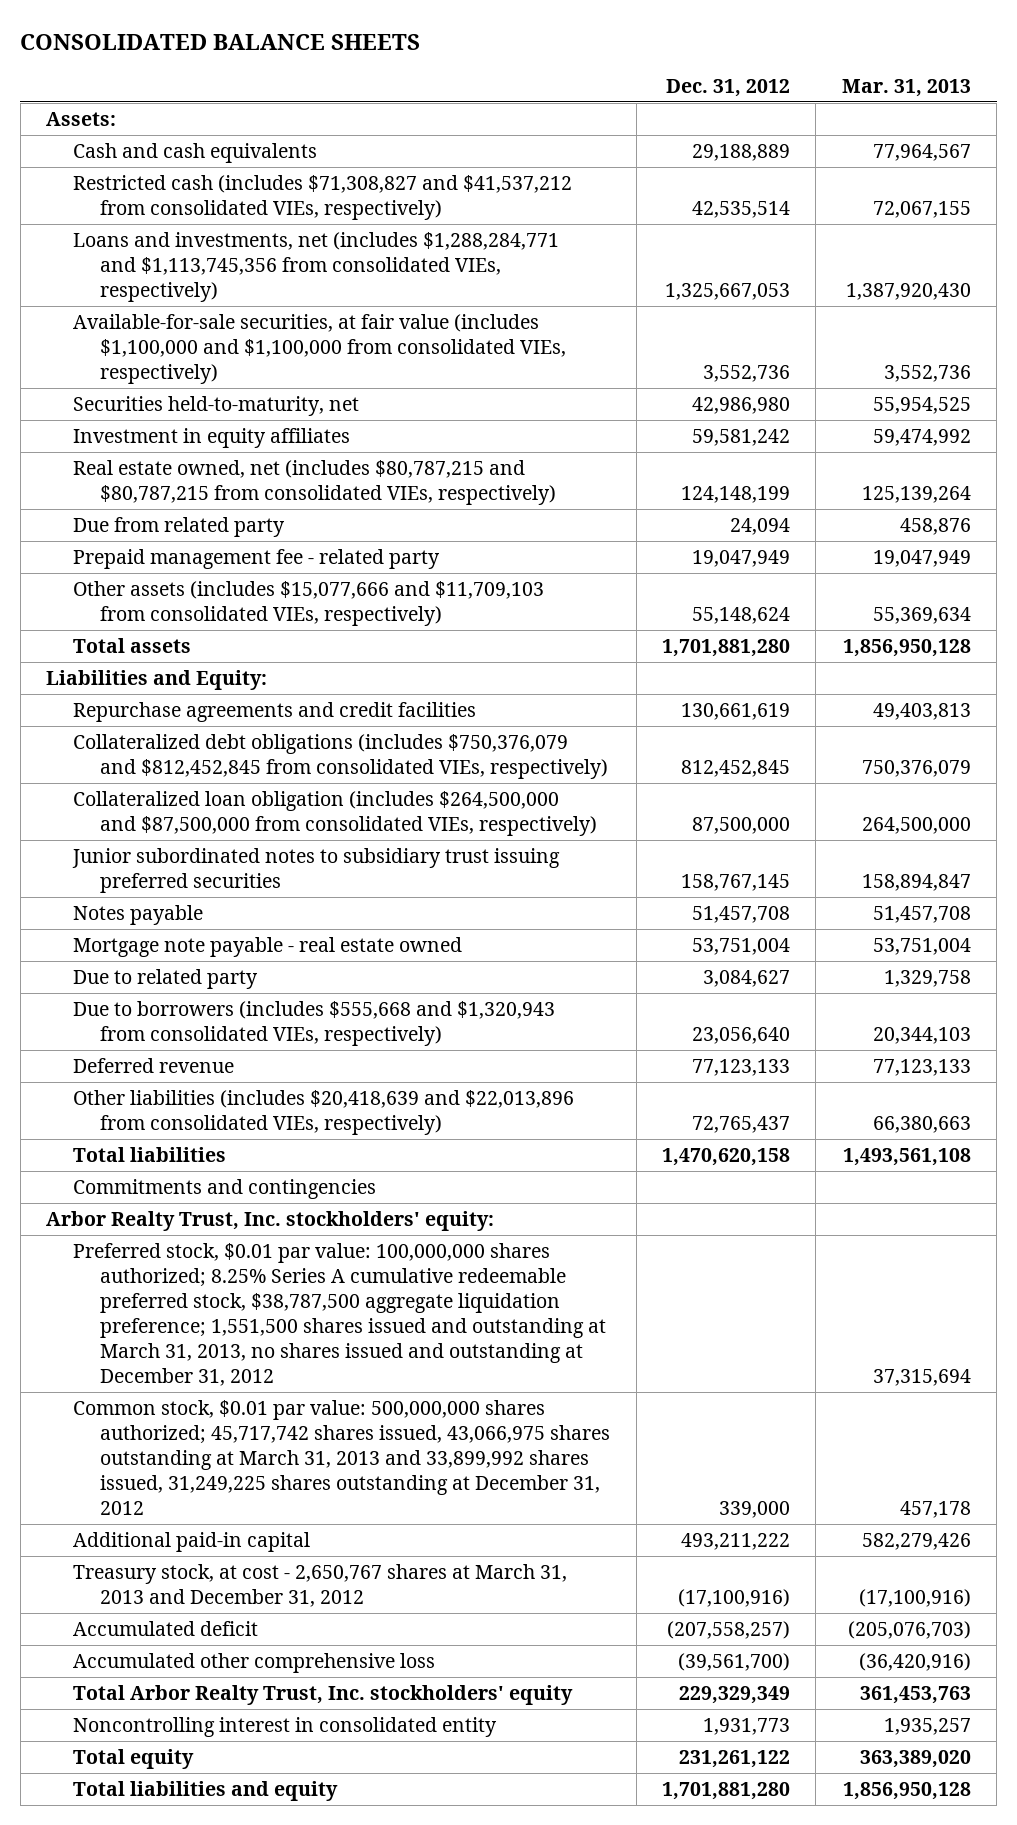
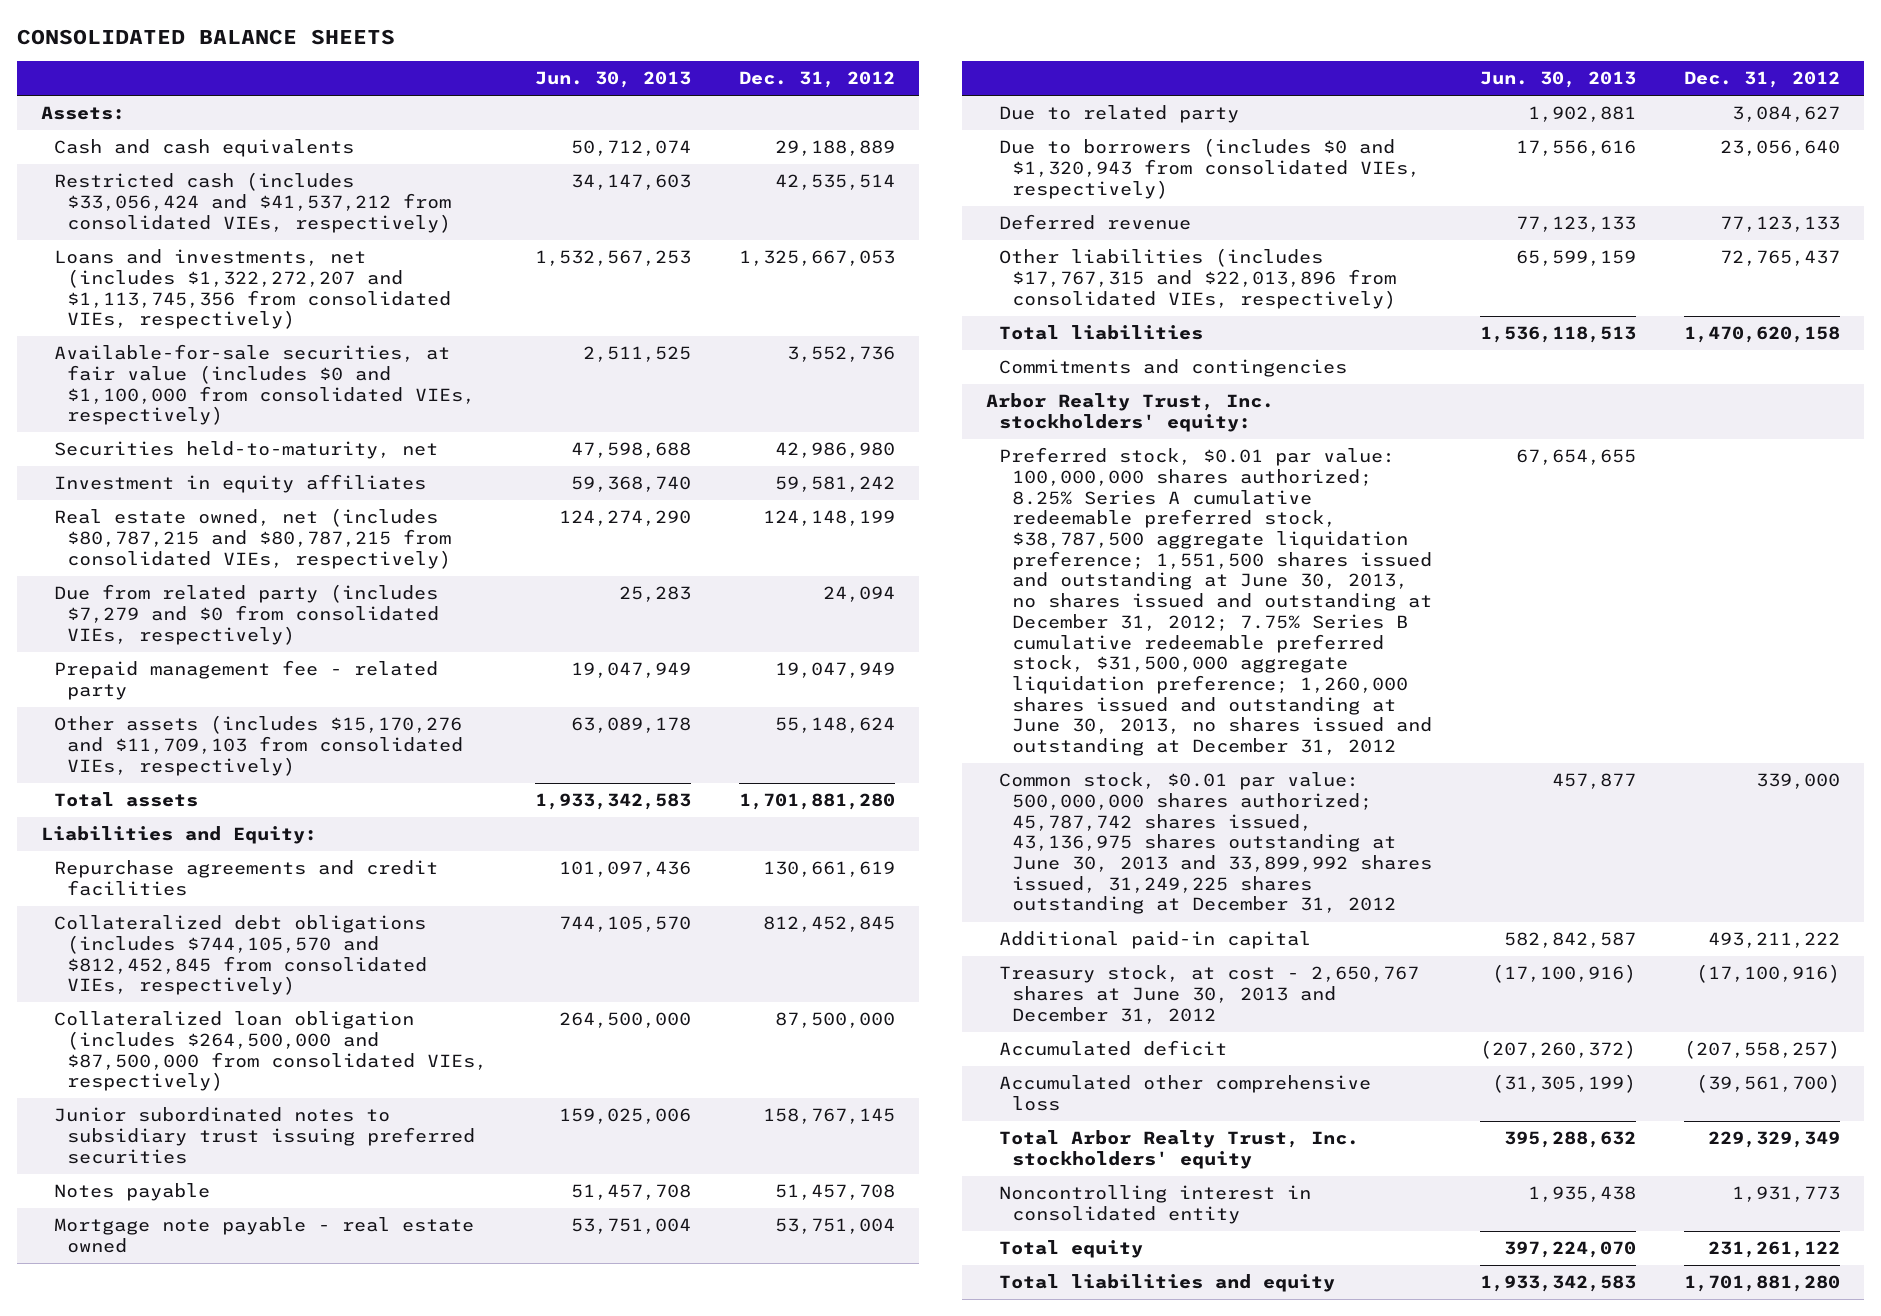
[841,78,971,97] Mar. 31, 2013 -> none
none -> [534,71,691,89] Jun. 30, 2013
[73,175,573,221] Restricted cash (includes $71,308,827 and $41,537,212 from consolidated VIEs, respectively) -> [53,172,451,233] Restricted cash (includes $33,056,424 and $41,537,212 from consolidated VIEs, respectively)
[73,232,560,303] Loans and investments, net (includes $1,288,284,771 and $1,113,745,356 from consolidated VIEs, respectively) -> [53,249,451,330] Loans and investments, net (includes $1,322,272,207 and $1,113,745,356 from consolidated VIEs, respectively)
[73,314,567,385] Available-for-sale securities, at fair value (includes $1,100,000 and $1,100,000 from consolidated VIEs, respectively) -> [53,344,475,426] Available-for-sale securities, at fair value (includes $0 and $1,100,000 from consolidated VIEs, respectively)
[73,517,286,538] Due from related party -> [53,584,439,645] Due from related party (includes $7,279 and $0 from consolidated VIEs, respectively)
[73,581,545,627] Other assets (includes $15,077,666 and $11,709,103 from consolidated VIEs, respectively) -> [53,715,463,776] Other assets (includes $15,170,276 and $11,709,103 from consolidated VIEs, respectively)
[73,734,609,780] Collateralized debt obligations (includes $750,376,079 and $812,452,845 from consolidated VIEs, respectively) -> [53,915,427,996] Collateralized debt obligations (includes $744,105,570 and $812,452,845 from consolidated VIEs, respectively)
[73,1001,556,1047] Due to borrowers (includes $555,668 and $1,320,943 from consolidated VIEs, respectively) -> [999,138,1421,199] Due to borrowers (includes $0 and $1,320,943 from consolidated VIEs, respectively)
[73,1090,575,1136] Other liabilities (includes $20,418,639 and $22,013,896 from consolidated VIEs, respectively) -> [999,248,1397,309] Other liabilities (includes $17,767,315 and $22,013,896 from consolidated VIEs, respectively)
[73,1243,607,1387] Preferred stock, $0.01 par value: 100,000,000 shares authorized; 8.25% Series A cumulative redeemable preferred stock, $38,787,500 aggregate liquidation preference; 1,551,500 shares issued and outstanding at March 31, 2013, no shares issued and outstanding at December 31, 2012 -> [999,447,1433,757] Preferred stock, $0.01 par value: 100,000,000 shares authorized; 8.25% Series A cumulative redeemable preferred stock, $38,787,500 aggregate liquidation preference; 1,551,500 shares issued and outstanding at June 30, 2013, no shares issued and outstanding at December 31, 2012; 7.75% Series B cumulative redeemable preferred stock, $31,500,000 aggregate liquidation preference; 1,260,000 shares issued and outstanding at June 30, 2013, no shares issued and outstanding at December 31, 2012
[73,1400,611,1516] Common stock, $0.01 par value: 500,000,000 shares authorized; 45,717,742 shares issued, 43,066,975 shares outstanding at March 31, 2013 and 33,899,992 shares issued, 31,249,225 shares outstanding at December 31, 2012 -> [999,772,1433,915] Common stock, $0.01 par value: 500,000,000 shares authorized; 45,787,742 shares issued, 43,136,975 shares outstanding at June 30, 2013 and 33,899,992 shares issued, 31,249,225 shares outstanding at December 31, 2012
[73,1564,568,1608] Treasury stock, at cost - 2,650,767 shares at March 31, 2013 and December 31, 2012 -> [999,965,1420,1024] Treasury stock, at cost - 2,650,767 shares at June 30, 2013 and December 31, 2012

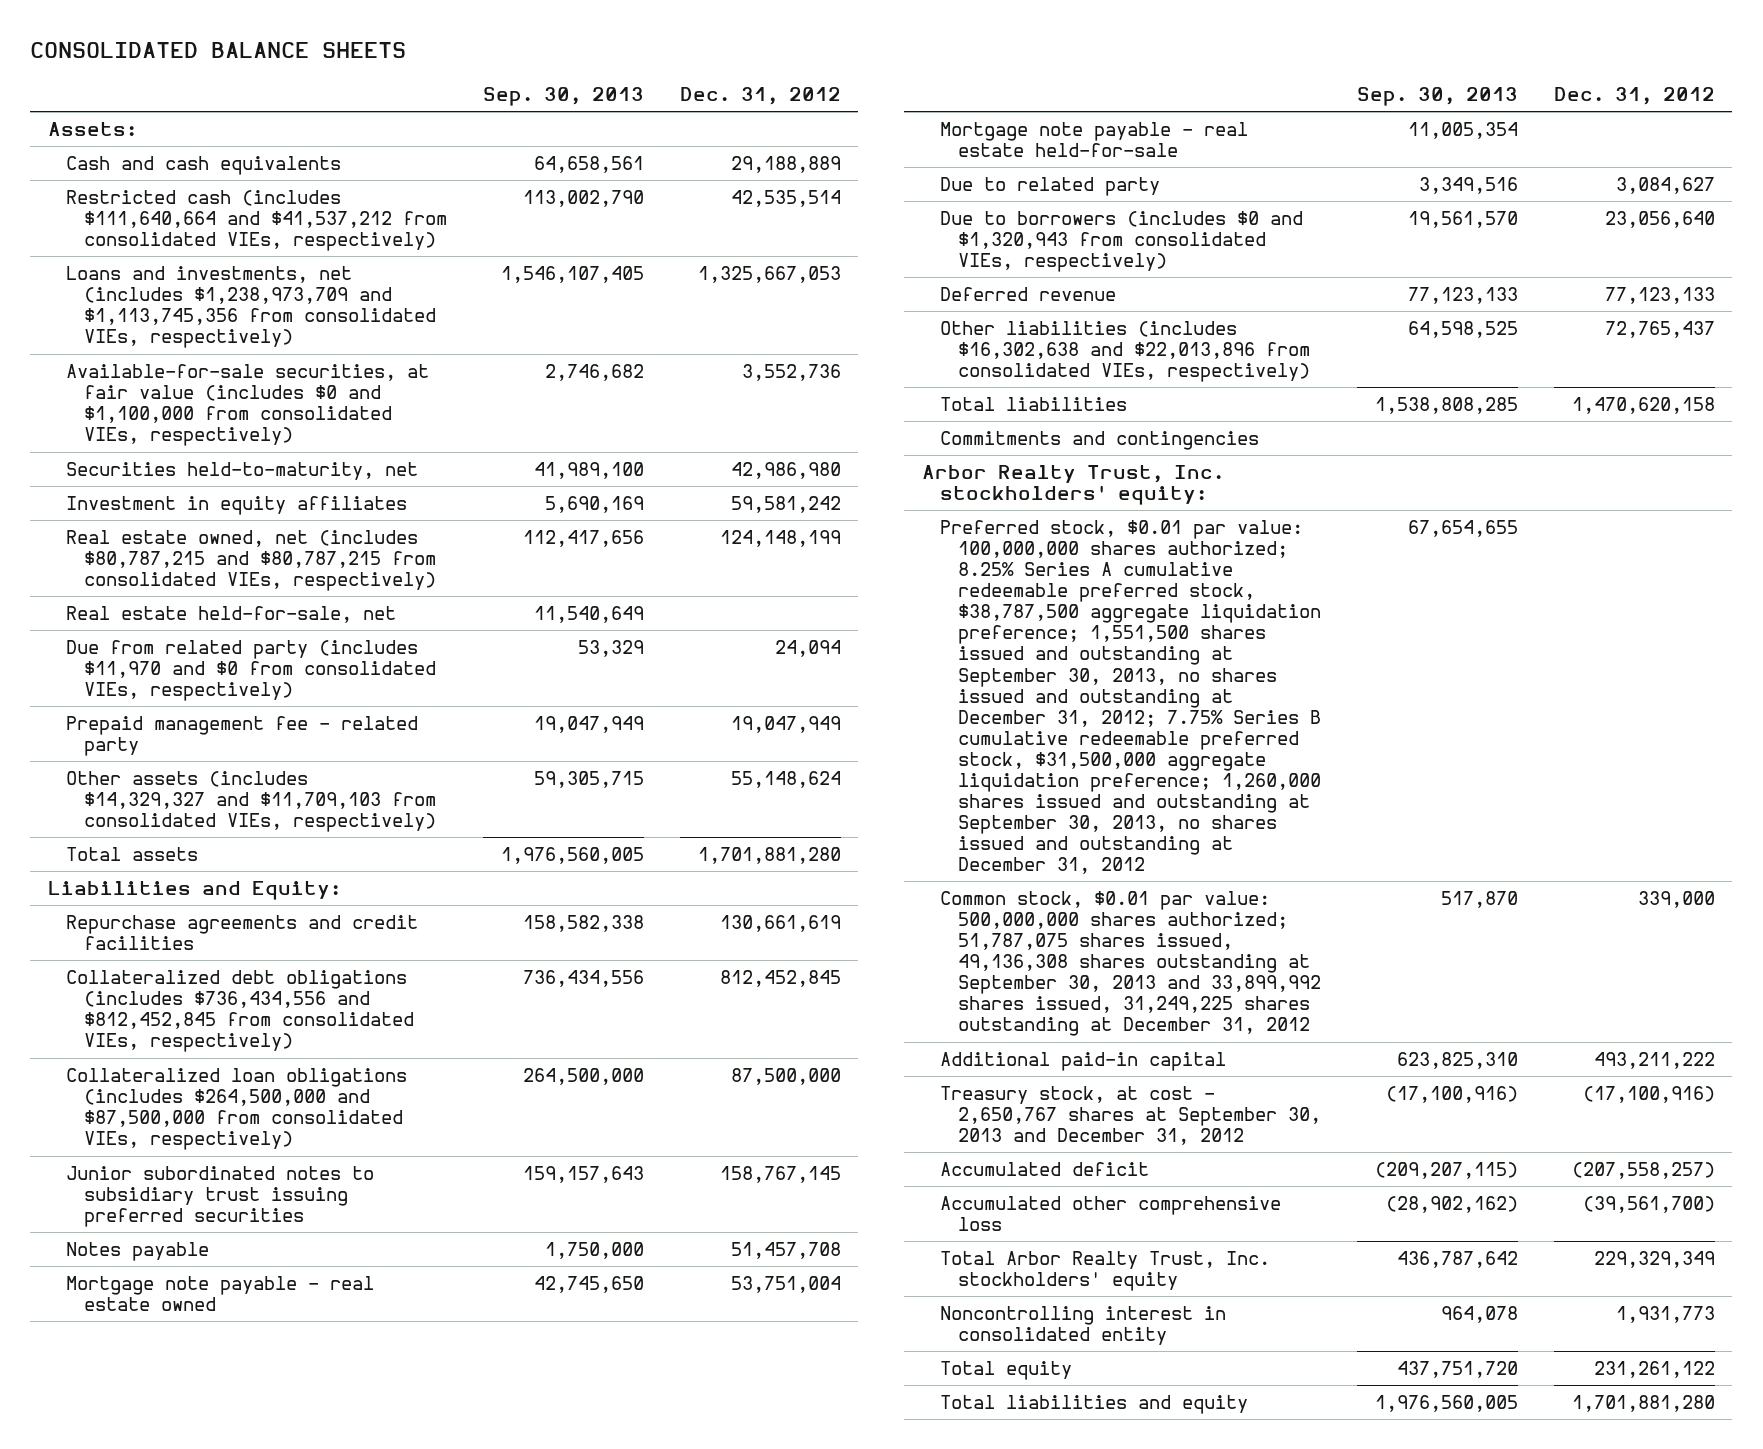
[534,71,691,89] Jun. 30, 2013 -> none
none -> [482,86,644,106] Sep. 30, 2013
[53,172,451,233] Restricted cash (includes $33,056,424 and $41,537,212 from consolidated VIEs, respectively) -> [66,190,448,252] Restricted cash (includes $111,640,664 and $41,537,212 from consolidated VIEs, respectively)
[53,249,451,330] Loans and investments, net (includes $1,322,272,207 and $1,113,745,356 from consolidated VIEs, respectively) -> [66,266,437,349] Loans and investments, net (includes $1,238,973,709 and $1,113,745,356 from consolidated VIEs, respectively)
none -> [66,606,397,624] Real estate held-for-sale, net
[53,584,439,645] Due from related party (includes $7,279 and $0 from consolidated VIEs, respectively) -> [66,640,437,702] Due from related party (includes $11,970 and $0 from consolidated VIEs, respectively)
[53,715,463,776] Other assets (includes $15,170,276 and $11,709,103 from consolidated VIEs, respectively) -> [66,771,437,833] Other assets (includes $14,329,327 and $11,709,103 from consolidated VIEs, respectively)
[53,915,427,996] Collateralized debt obligations (includes $744,105,570 and $812,452,845 from consolidated VIEs, respectively) -> [66,970,415,1053] Collateralized debt obligations (includes $736,434,556 and $812,452,845 from consolidated VIEs, respectively)
[53,1011,487,1092] Collateralized loan obligation (includes $264,500,000 and $87,500,000 from consolidated VIEs, respectively) -> [66,1068,408,1151] Collateralized loan obligations (includes $264,500,000 and $87,500,000 from consolidated VIEs, respectively)
none -> [940,122,1249,158] Mortgage note payable - real estate held-for-sale
[999,248,1397,309] Other liabilities (includes $17,767,315 and $22,013,896 from consolidated VIEs, respectively) -> [940,321,1311,383] Other liabilities (includes $16,302,638 and $22,013,896 from consolidated VIEs, respectively)
[999,447,1433,757] Preferred stock, $0.01 par value: 100,000,000 shares authorized; 8.25% Series A cumulative redeemable preferred stock, $38,787,500 aggregate liquidation preference; 1,551,500 shares issued and outstanding at June 30, 2013, no shares issued and outstanding at December 31, 2012; 7.75% Series B cumulative redeemable preferred stock, $31,500,000 aggregate liquidation preference; 1,260,000 shares issued and outstanding at June 30, 2013, no shares issued and outstanding at December 31, 2012 -> [940,520,1322,875] Preferred stock, $0.01 par value: 100,000,000 shares authorized; 8.25% Series A cumulative redeemable preferred stock, $38,787,500 aggregate liquidation preference; 1,551,500 shares issued and outstanding at September 30, 2013, no shares issued and outstanding at December 31, 2012; 7.75% Series B cumulative redeemable preferred stock, $31,500,000 aggregate liquidation preference; 1,260,000 shares issued and outstanding at September 30, 2013, no shares issued and outstanding at December 31, 2012
[999,772,1433,915] Common stock, $0.01 par value: 500,000,000 shares authorized; 45,787,742 shares issued, 43,136,975 shares outstanding at June 30, 2013 and 33,899,992 shares issued, 31,249,225 shares outstanding at December 31, 2012 -> [940,891,1322,1037] Common stock, $0.01 par value: 500,000,000 shares authorized; 51,787,075 shares issued, 49,136,308 shares outstanding at September 30, 2013 and 33,899,992 shares issued, 31,249,225 shares outstanding at December 31, 2012
[999,965,1420,1024] Treasury stock, at cost - 2,650,767 shares at June 30, 2013 and December 31, 2012 -> [940,1086,1322,1146] Treasury stock, at cost - 2,650,767 shares at September 30, 2013 and December 31, 2012

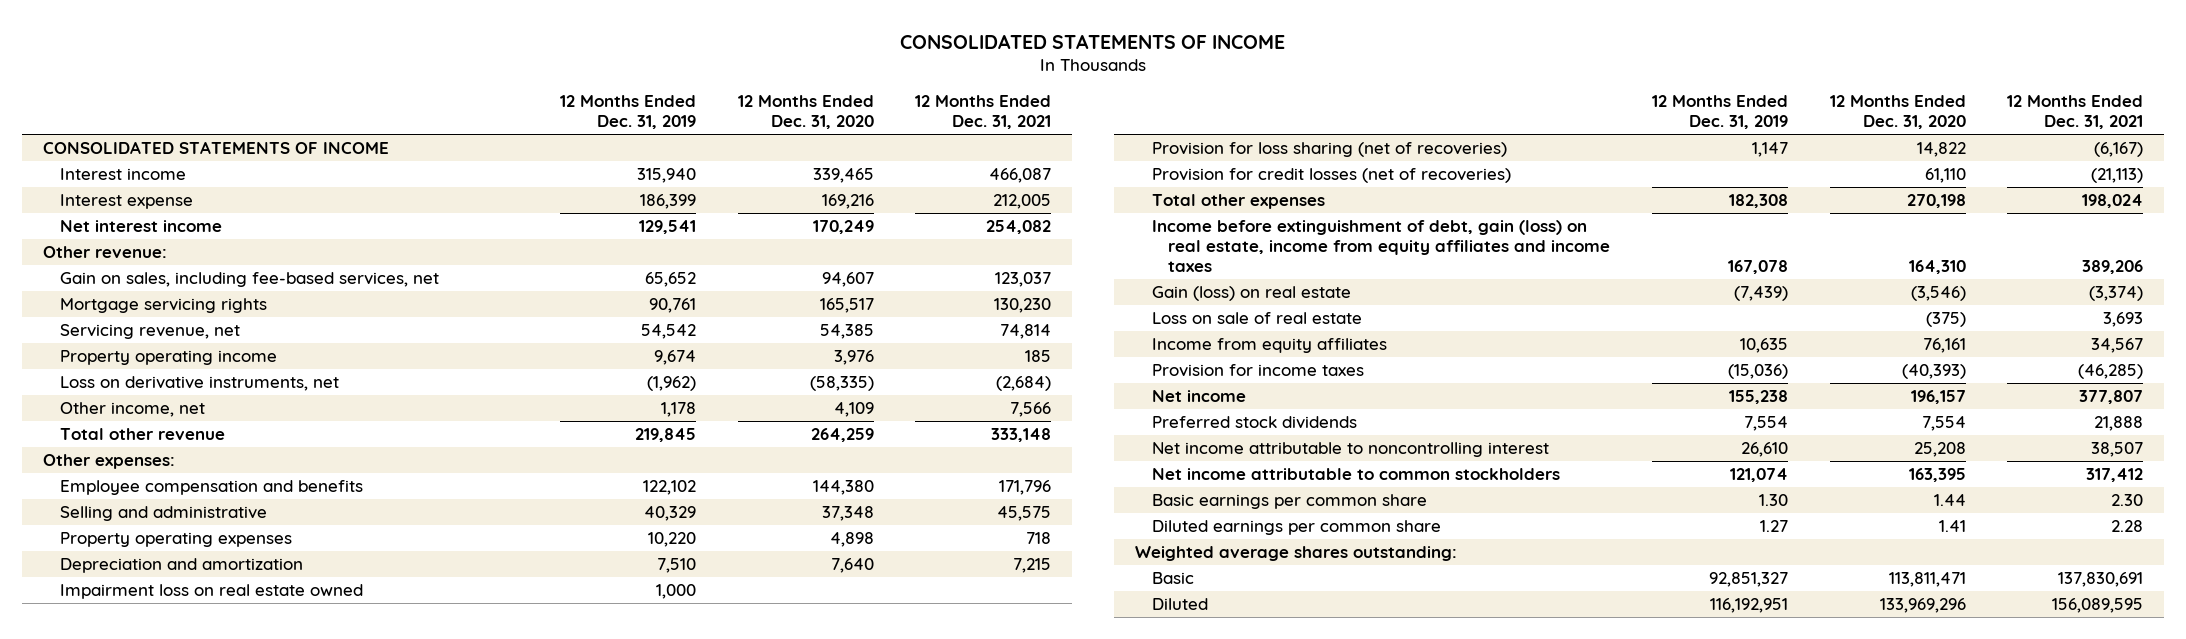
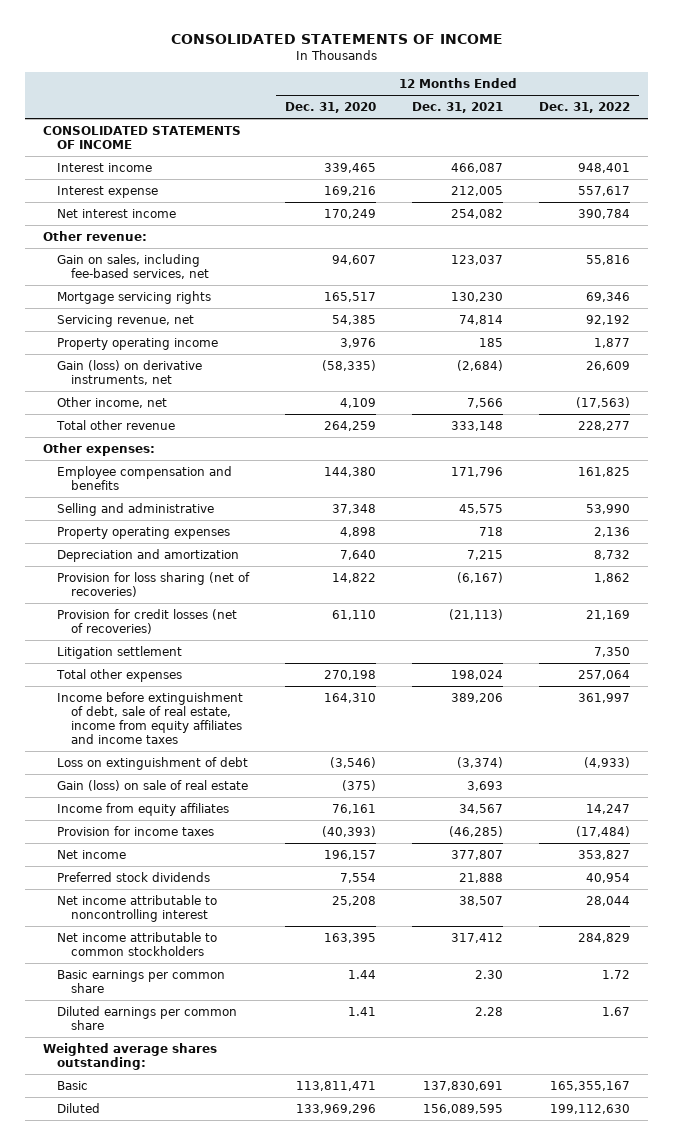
[560,94,697,130] 12 Months Ended Dec. 31, 2019 -> none
none -> [539,101,631,113] Dec. 31, 2022
[59,375,339,391] Loss on derivative instruments, net -> [56,359,202,385] Gain (loss) on derivative instruments, net
[59,583,363,599] Impairment loss on real estate owned -> none
none -> [56,645,182,659] Litigation settlement
[1151,219,1611,273] Income before extinguishment of debt, gain (loss) on real estate, income from equity affiliates and income taxes -> [56,691,243,744] Income before extinguishment of debt, sale of real estate, income from equity affiliates and income taxes
[1151,285,1351,301] Gain (loss) on real estate -> [56,756,248,770] Loss on extinguishment of debt
[1151,311,1362,324] Loss on sale of real estate -> [56,779,248,791] Gain (loss) on sale of real estate

